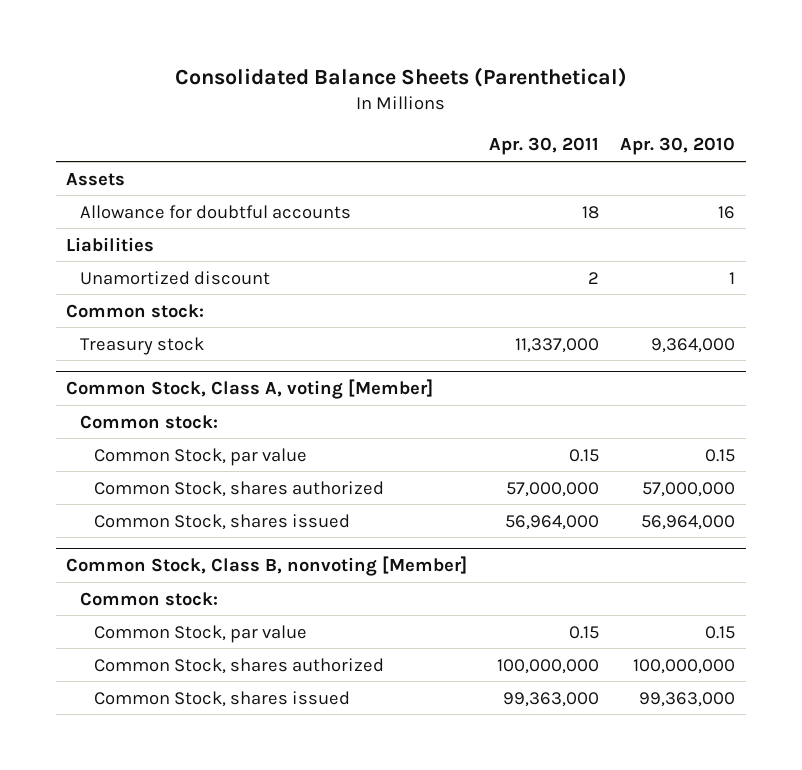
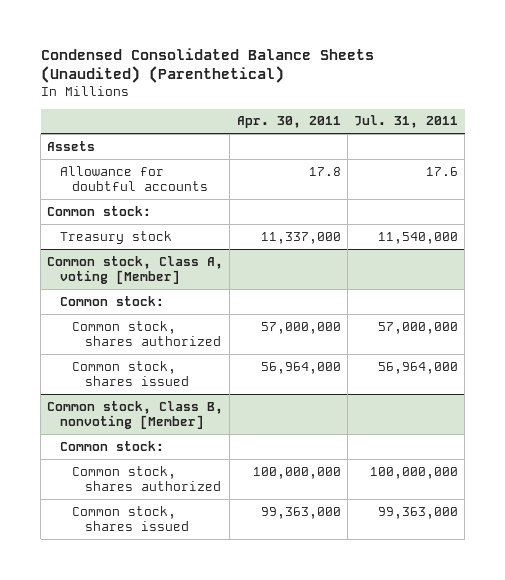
[174,67,627,88] Consolidated Balance Sheets (Parenthetical) -> [40,47,374,84] Condensed Consolidated Balance Sheets (Unaudited) (Parenthetical)
[620,137,736,156] Apr. 30, 2010 -> none
none -> [354,115,459,129] Jul. 31, 2011
[66,236,155,252] Liabilities -> none
[80,270,271,285] Unamortized discount -> none
[581,205,599,219] 18 -> [308,166,341,176] 17.8
[66,379,434,400] Common Stock, Class A, voting [Member] -> [47,255,224,284] Common stock, Class A, voting [Member]
[94,447,308,466] Common Stock, par value -> none
[94,480,385,497] Common Stock, shares authorized -> [72,320,222,346] Common stock, shares authorized
[94,513,351,530] Common Stock, shares issued -> [72,360,190,386] Common stock, shares issued
[66,556,468,577] Common Stock, Class B, nonvoting [Member] -> [47,400,224,429] Common stock, Class B, nonvoting [Member]
[94,624,308,643] Common Stock, par value -> none
[94,657,385,674] Common Stock, shares authorized -> [72,465,222,491] Common stock, shares authorized
[94,690,351,707] Common Stock, shares issued -> [72,505,190,531] Common stock, shares issued

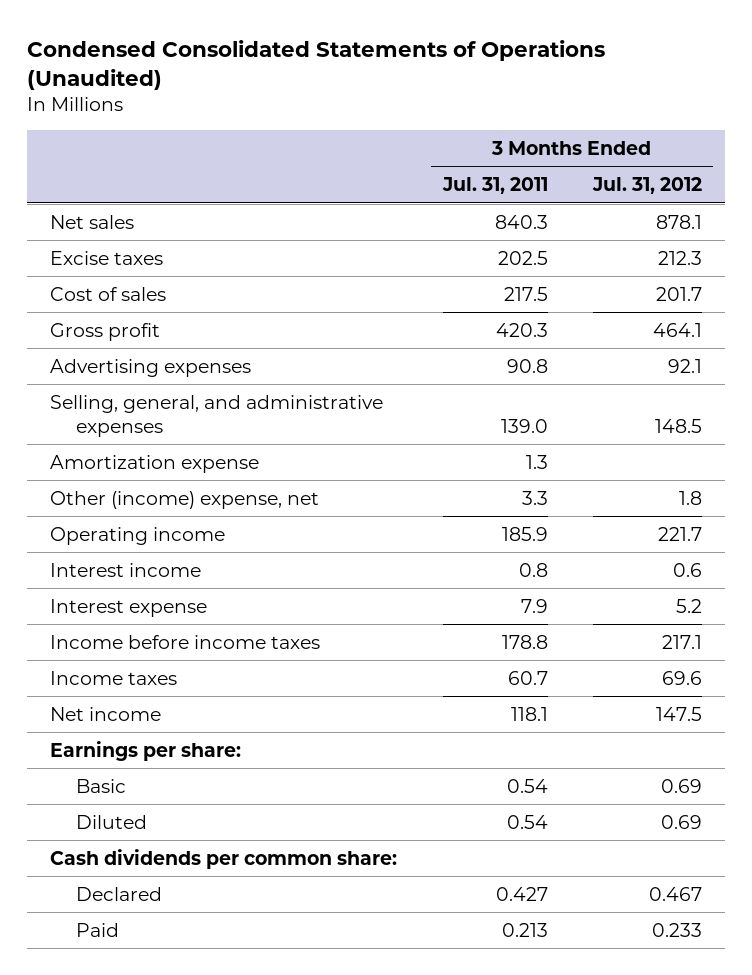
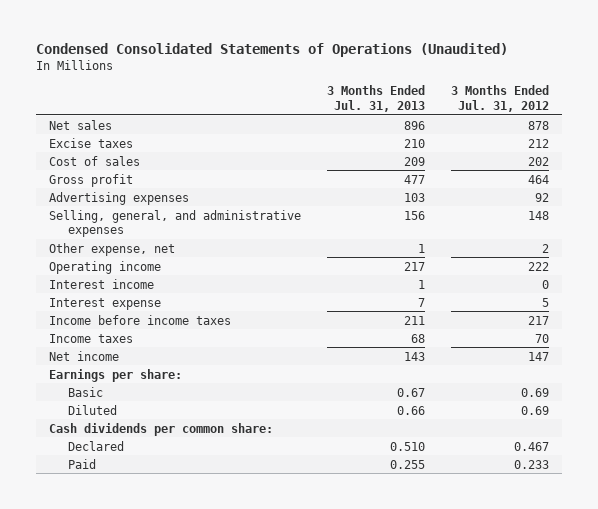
[441,177,548,195] Jul. 31, 2011 -> none
none -> [326,85,425,112] 3 Months Ended Jul. 31, 2013
[50,454,260,473] Amortization expense -> none
[656,214,703,229] 878.1 -> [528,120,550,130] 878
[658,250,703,265] 212.3 -> [528,138,550,148] 212
[656,286,703,301] 201.7 -> [528,156,550,166] 202
[653,322,703,337] 464.1 -> [528,174,550,184] 464
[668,358,703,373] 92.1 -> [535,192,550,202] 92
[655,418,703,433] 148.5 -> [528,210,550,220] 148
[50,490,320,509] Other (income) expense, net -> [48,242,175,256] Other expense, net
[679,490,703,505] 1.8 -> [542,243,550,253] 2
[658,526,703,541] 221.7 -> [528,261,550,271] 222
[673,562,703,577] 0.6 -> [542,279,550,289] 0
[676,598,703,613] 5.2 -> [542,297,550,307] 5
[662,634,703,649] 217.1 -> [528,315,550,325] 217
[662,670,703,685] 69.6 -> [535,333,550,343] 70
[656,706,703,721] 147.5 -> [528,351,550,361] 147

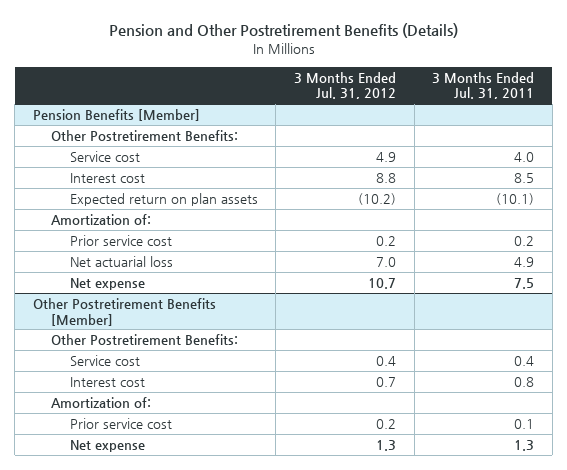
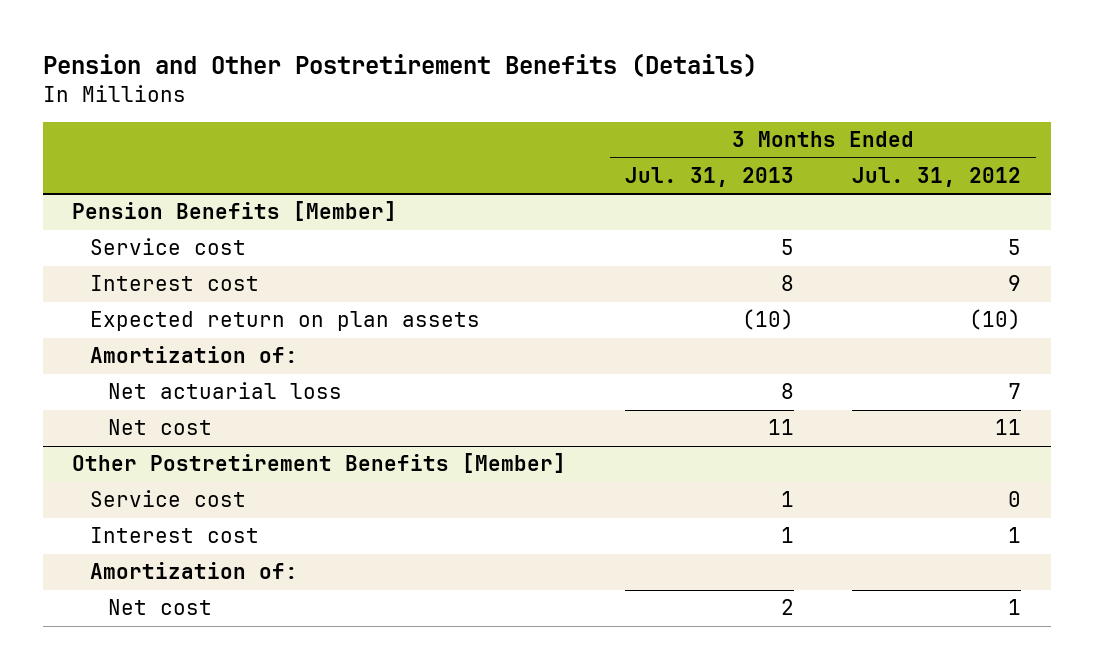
[432,71,535,100] 3 Months Ended Jul. 31, 2011 -> none
none -> [624,166,794,187] Jul. 31, 2013
[51,129,239,141] Other Postretirement Benefits: -> none
[376,151,397,162] 4.9 -> [1008,239,1022,256] 5
[376,172,397,183] 8.8 -> [1008,275,1022,292] 9
[358,192,397,205] (10.2) -> [969,309,1022,331] (10)
[69,234,172,246] Prior service cost -> none
[376,256,397,267] 7.0 -> [1008,383,1022,400] 7
[69,277,145,290] Net expense -> [108,419,213,436] Net cost
[368,277,397,289] 10.7 -> [995,419,1022,436] 11
[51,333,239,345] Other Postretirement Benefits: -> none
[376,355,397,366] 0.4 -> [1008,491,1022,508] 0
[376,376,397,387] 0.7 -> [1008,527,1022,544] 1
[69,417,172,429] Prior service cost -> none
[69,439,145,452] Net expense -> [108,599,213,616] Net cost
[376,439,397,451] 1.3 -> [1008,599,1022,616] 1

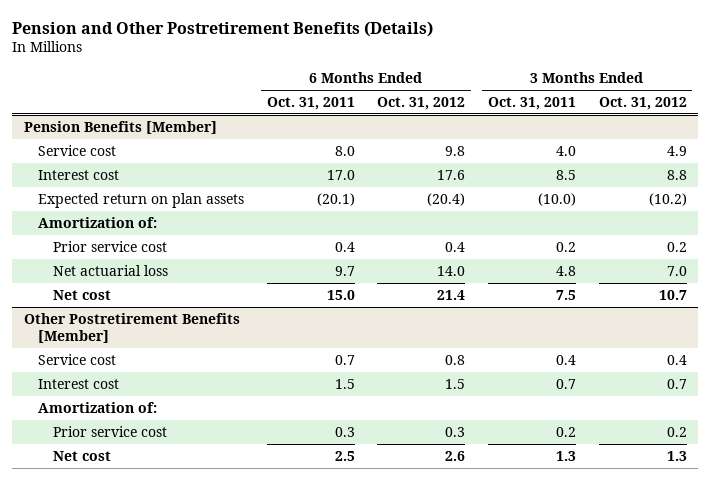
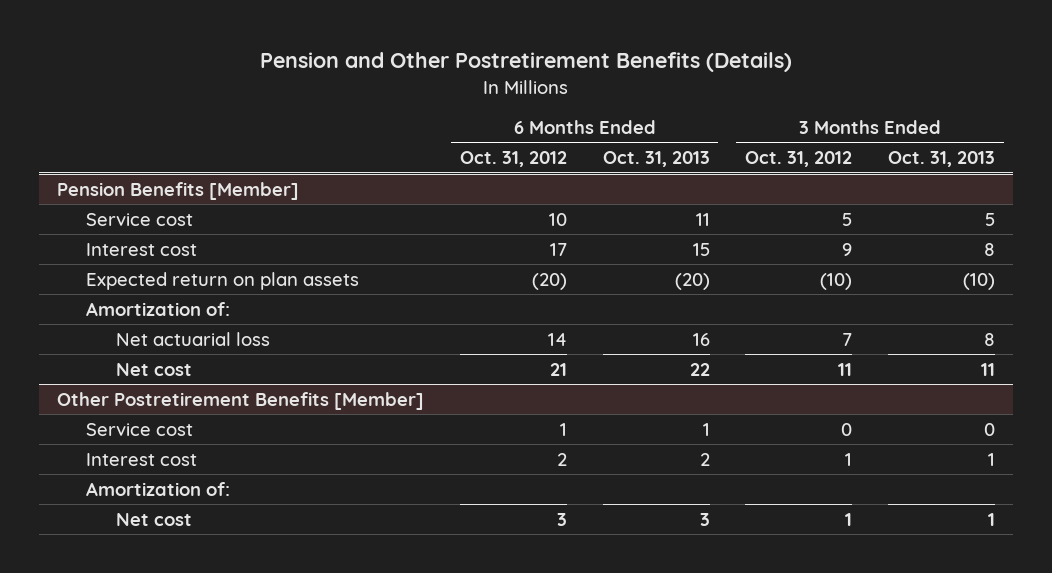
[266,96,355,110] Oct. 31, 2011 -> none
[488,96,577,110] Oct. 31, 2011 -> none
none -> [602,151,710,168] Oct. 31, 2013
none -> [887,151,995,168] Oct. 31, 2013
[445,145,466,156] 9.8 -> [548,212,567,226] 10
[666,145,687,156] 4.9 -> [842,212,853,226] 5
[437,169,466,180] 17.6 -> [549,242,567,256] 17
[666,169,687,180] 8.8 -> [842,242,853,256] 9
[427,192,466,206] (20.4) -> [531,272,567,290] (20)
[648,192,687,206] (10.2) -> [820,272,853,290] (10)
[53,240,168,252] Prior service cost -> none
[437,265,466,276] 14.0 -> [547,332,567,346] 14
[666,265,687,276] 7.0 -> [842,332,853,346] 7
[437,289,466,300] 21.4 -> [549,362,567,376] 21
[658,289,687,300] 10.7 -> [838,362,853,376] 11
[445,354,466,365] 0.8 -> [559,422,567,436] 1
[666,354,687,365] 0.4 -> [841,422,853,436] 0
[445,378,466,389] 1.5 -> [556,452,567,466] 2
[666,378,687,389] 0.7 -> [845,452,853,466] 1
[53,425,168,437] Prior service cost -> none
[445,450,466,461] 2.6 -> [556,512,567,526] 3
[666,450,687,461] 1.3 -> [845,512,853,526] 1

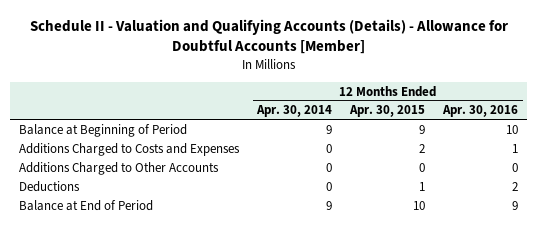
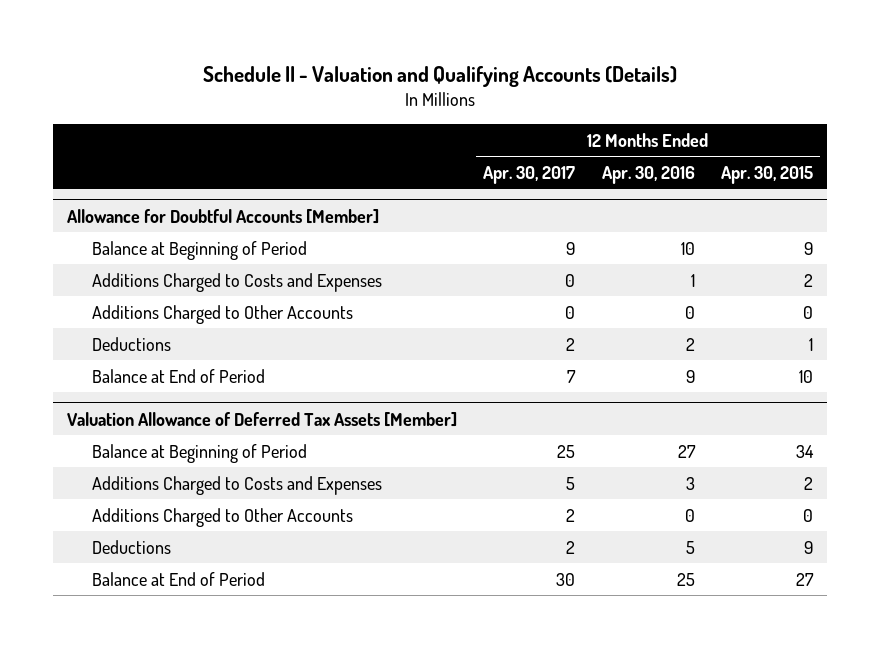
[29,18,508,55] Schedule II - Valuation and Qualifying Accounts (Details) - Allowance for Doubtful Accounts [Member] -> [202,65,677,87] Schedule II - Valuation and Qualifying Accounts (Details)
[256,105,333,118] Apr. 30, 2014 -> none
none -> [483,165,576,184] Apr. 30, 2017
none -> [66,208,379,224] Allowance for Doubtful Accounts [Member]
none -> [66,411,457,427] Valuation Allowance of Deferred Tax Assets [Member]
none -> [91,443,307,463] Balance at Beginning of Period
none -> [91,475,382,495] Additions Charged to Costs and Expenses
none -> [91,507,353,527] Additions Charged to Other Accounts
none -> [91,539,171,554] Deductions
none -> [91,571,265,586] Balance at End of Period

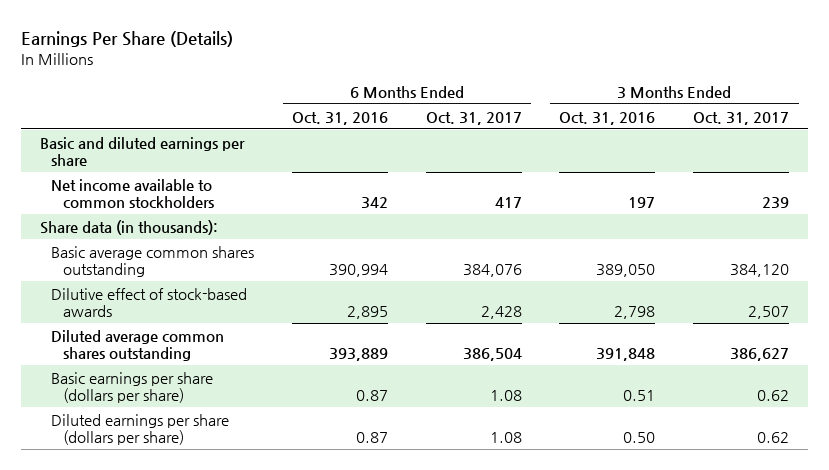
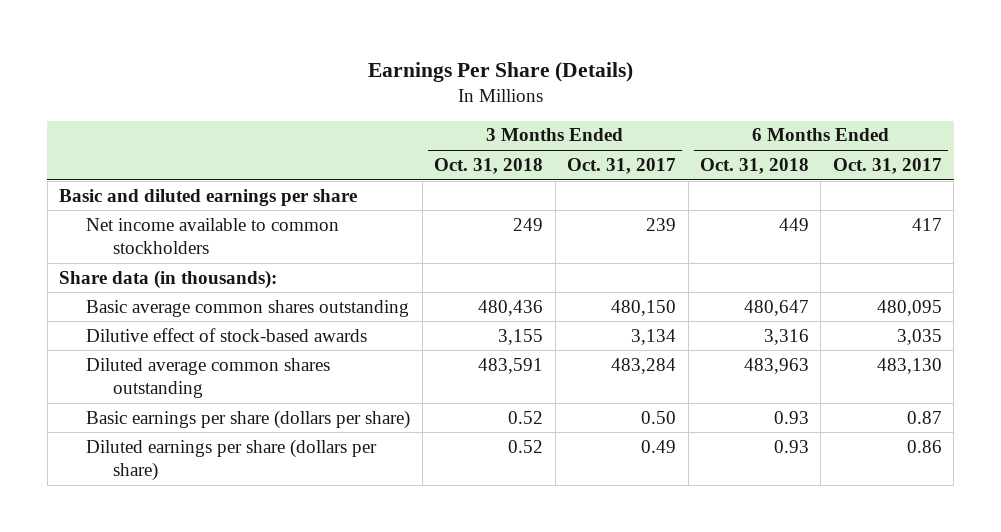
[292,111,389,125] Oct. 31, 2016 -> none
[559,111,656,125] Oct. 31, 2016 -> none
none -> [434,157,544,174] Oct. 31, 2018
none -> [699,157,809,174] Oct. 31, 2018
[462,264,522,278] 384,076 -> [876,299,942,316] 480,095
[730,264,790,278] 384,120 -> [611,299,677,316] 480,150
[480,306,522,320] 2,428 -> [896,328,942,345] 3,035
[748,306,790,320] 2,507 -> [631,328,677,345] 3,134
[462,348,522,362] 386,504 -> [876,357,942,374] 483,130
[730,348,790,362] 386,627 -> [611,357,677,374] 483,284
[489,390,522,402] 1.08 -> [906,410,942,424] 0.87
[757,390,790,402] 0.62 -> [641,410,677,424] 0.50
[489,432,522,444] 1.08 -> [906,439,942,453] 0.86
[757,432,790,444] 0.62 -> [641,439,677,453] 0.49

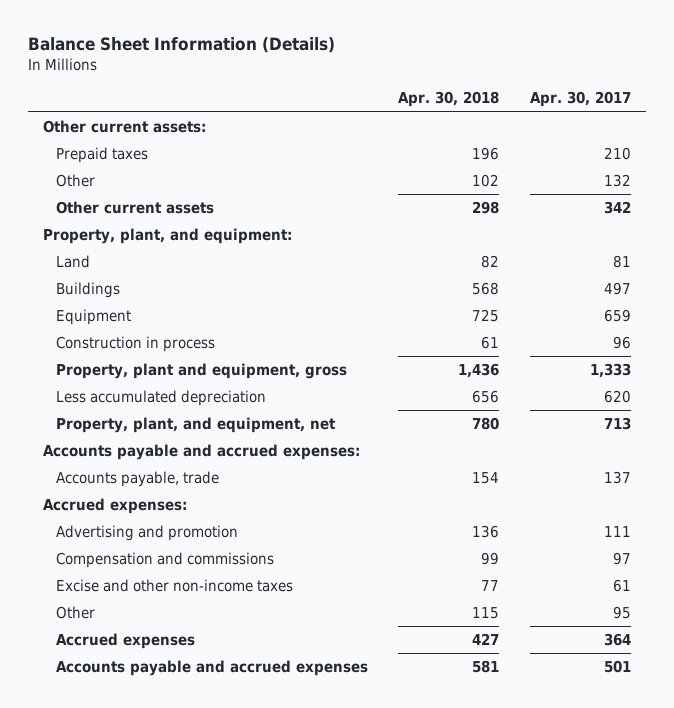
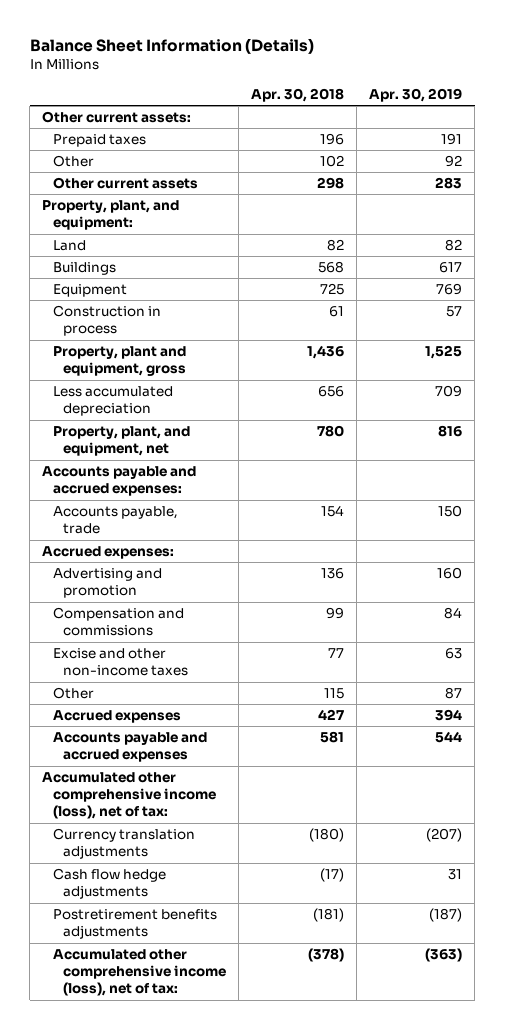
[529,91,631,108] Apr. 30, 2017 -> none
none -> [369,88,463,103] Apr. 30, 2019
none -> [42,772,216,820] Accumulated other comprehensive income (loss), net of tax:
none -> [52,828,195,860] Currency translation adjustments
none -> [52,868,166,900] Cash flow hedge adjustments
none -> [52,909,217,940] Postretirement benefits adjustments
none -> [52,949,226,997] Accumulated other comprehensive income (loss), net of tax:

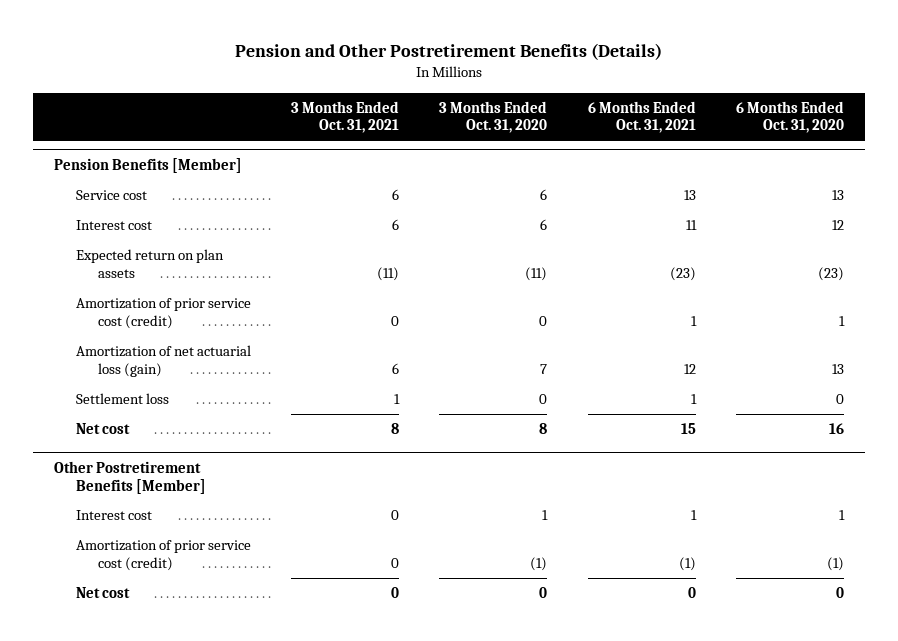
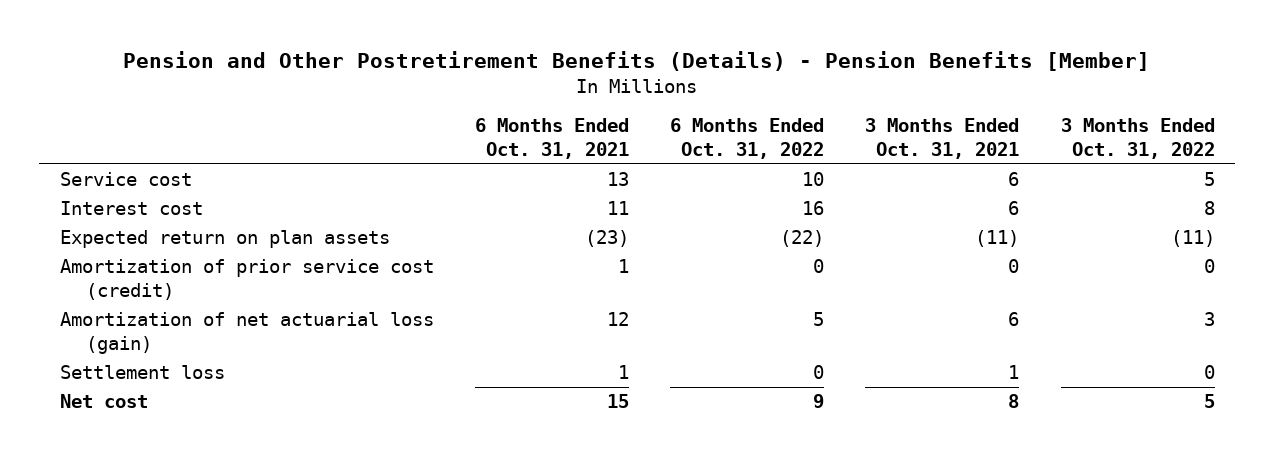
[234,42,662,60] Pension and Other Postretirement Benefits (Details) -> [123,50,1151,71] Pension and Other Postretirement Benefits (Details) - Pension Benefits [Member]
[439,100,548,134] 3 Months Ended Oct. 31, 2020 -> none
[736,100,845,134] 6 Months Ended Oct. 31, 2020 -> none
none -> [670,118,825,159] 6 Months Ended Oct. 31, 2022
none -> [1060,118,1215,159] 3 Months Ended Oct. 31, 2022
[53,157,242,173] Pension Benefits [Member] -> none
[53,460,206,494] Other Postretirement Benefits [Member] -> none
[75,510,152,521] Interest cost -> none
[75,540,251,571] Amortization of prior service cost (credit) -> none
[75,587,130,599] Net cost -> none

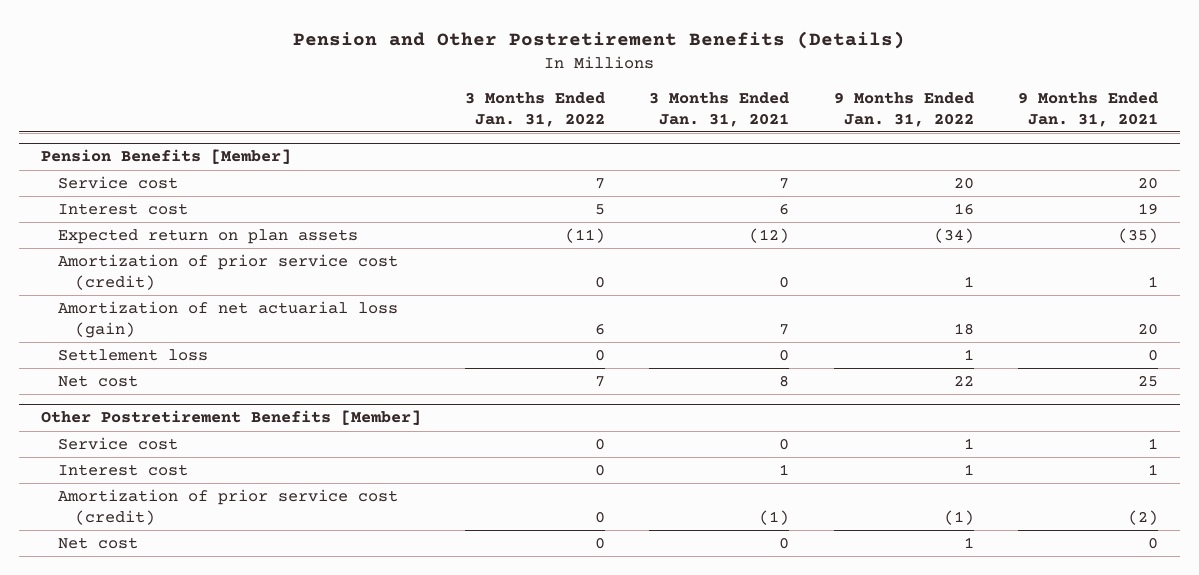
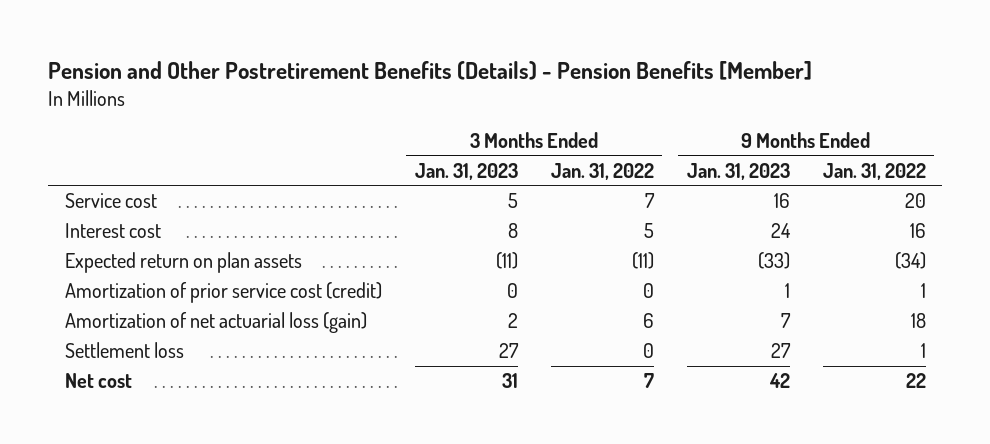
[293,31,906,50] Pension and Other Postretirement Benefits (Details) -> [48,61,813,81] Pension and Other Postretirement Benefits (Details) - Pension Benefits [Member]
[649,92,790,127] 3 Months Ended Jan. 31, 2021 -> none
[1017,92,1158,127] 9 Months Ended Jan. 31, 2021 -> none
none -> [414,162,518,180] Jan. 31, 2023
none -> [686,162,790,180] Jan. 31, 2023
[40,149,291,165] Pension Benefits [Member] -> none
[40,410,421,426] Other Postretirement Benefits [Member] -> none
[57,437,178,451] Service cost -> none
[57,464,188,477] Interest cost -> none
[57,489,398,525] Amortization of prior service cost (credit) -> none
[57,537,138,550] Net cost -> none

